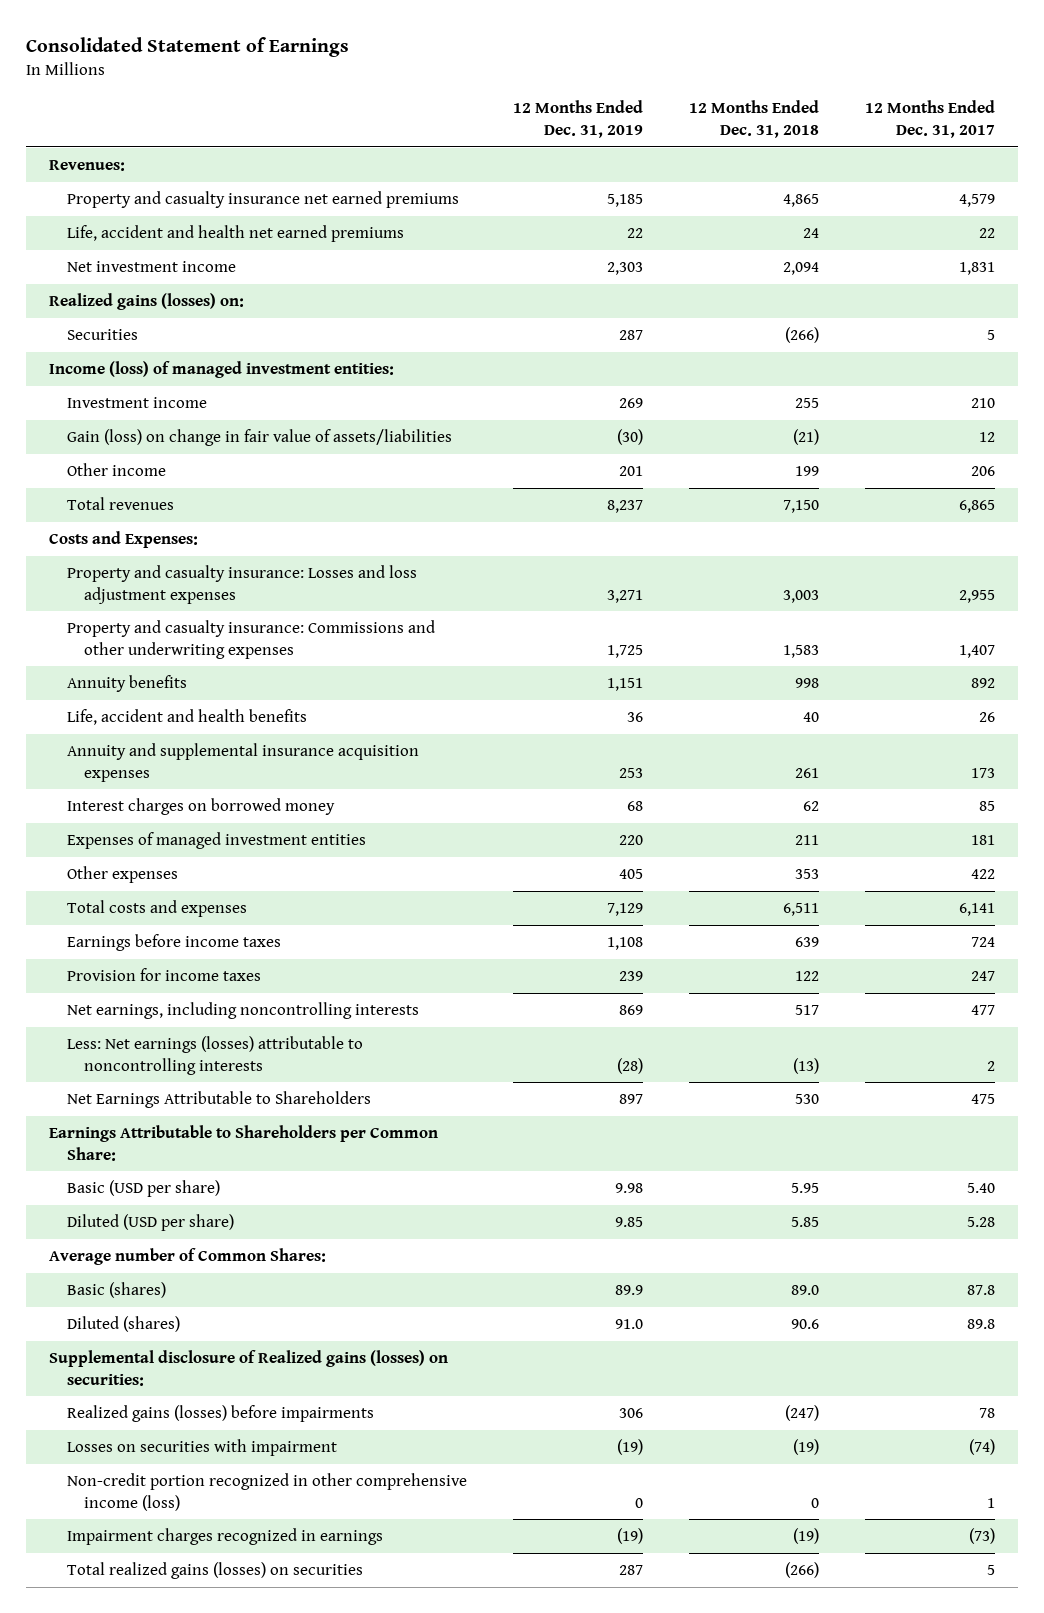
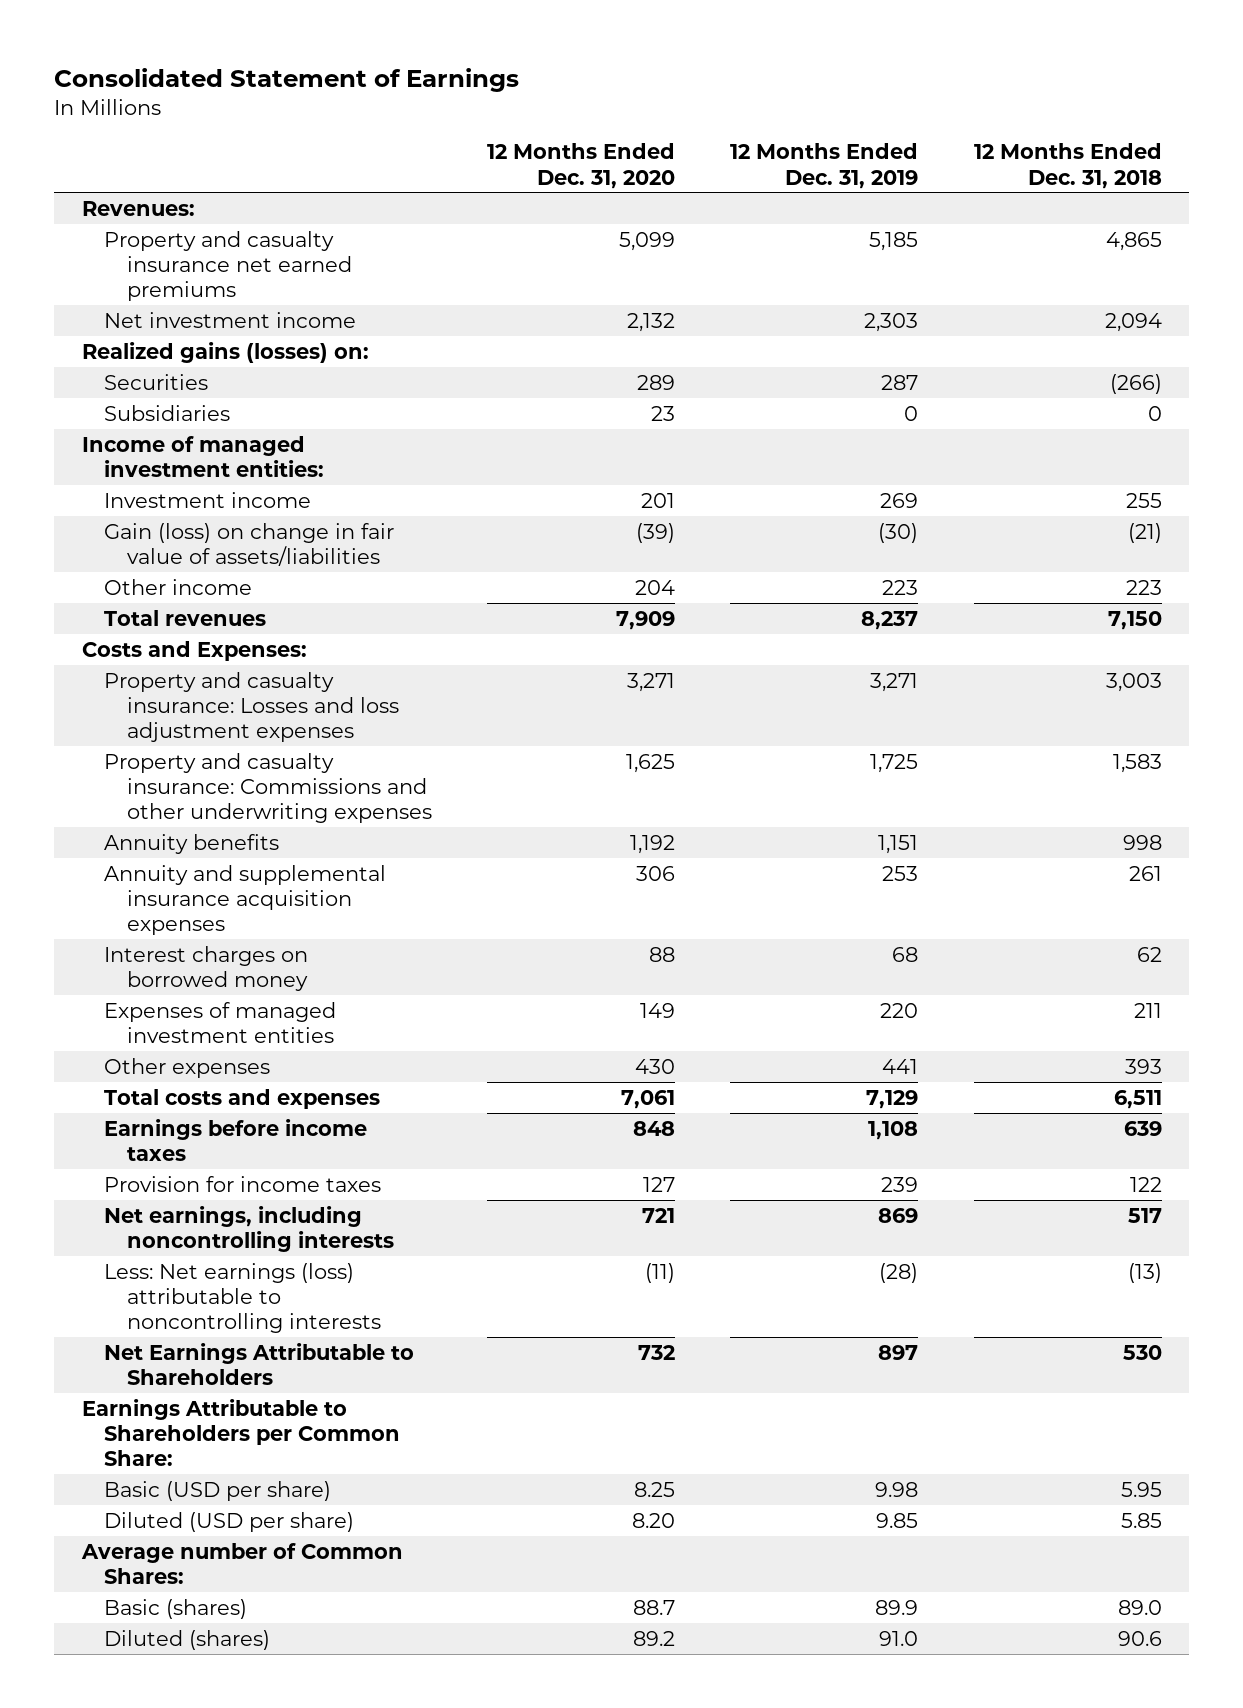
[865,100,996,139] 12 Months Ended Dec. 31, 2017 -> none
none -> [487,143,676,189] 12 Months Ended Dec. 31, 2020
[66,225,404,243] Life, accident and health net earned premiums -> none
none -> [104,404,231,421] Subsidiaries
[48,361,394,379] Income (loss) of managed investment entities: -> [81,435,325,477] Income of managed investment entities:
[618,466,643,477] 201 -> [882,579,919,595] 223
[794,466,819,477] 199 -> [1125,579,1162,595] 223
[66,709,307,726] Life, accident and health benefits -> none
[618,869,643,880] 405 -> [882,1058,919,1074] 441
[794,869,819,880] 353 -> [1124,1058,1162,1074] 393
[66,1036,363,1075] Less: Net earnings (losses) attributable to noncontrolling interests -> [104,1262,382,1334] Less: Net earnings (loss) attributable to noncontrolling interests
[48,1350,448,1386] Supplemental disclosure of Realized gains (losses) on securities: -> none
[66,1405,374,1423] Realized gains (losses) before impairments -> none
[66,1439,337,1457] Losses on securities with impairment -> none
[66,1473,467,1511] Non-credit portion recognized in other comprehensive income (loss) -> none
[66,1528,383,1546] Impairment charges recognized in earnings -> none
[66,1562,363,1580] Total realized gains (losses) on securities -> none

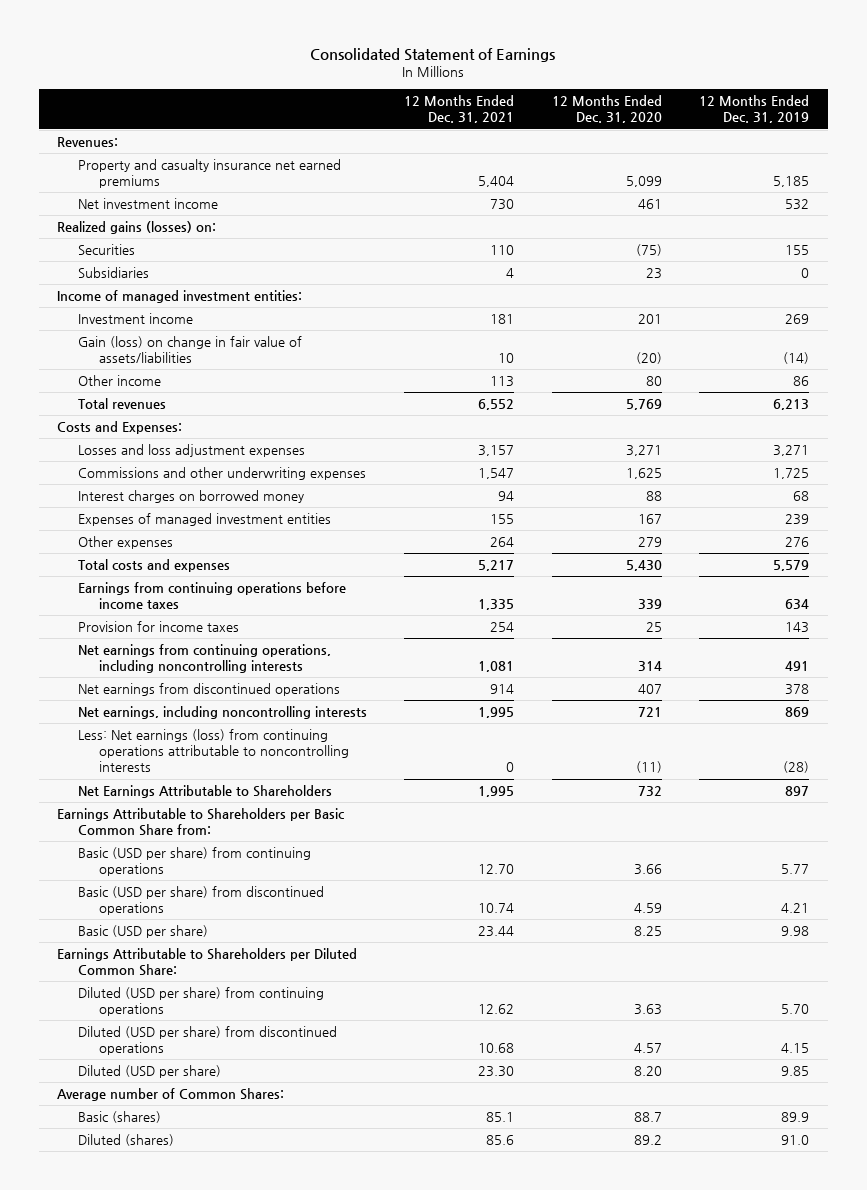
[973,143,1162,189] 12 Months Ended Dec. 31, 2018 -> none
none -> [404,95,515,124] 12 Months Ended Dec. 31, 2021
[627,312,676,332] 2,132 -> [637,199,662,210] 461
[864,312,919,332] 2,303 -> [785,199,810,211] 532
[637,374,676,390] 289 -> [635,244,662,257] (75)
[881,374,919,390] 287 -> [785,245,810,256] 155
[636,522,676,543] (39) -> [635,352,662,365] (20)
[878,522,919,543] (30) -> [783,352,810,365] (14)
[635,579,676,595] 204 -> [645,376,662,387] 80
[882,579,919,595] 223 -> [793,376,810,387] 86
[616,610,676,630] 7,909 -> [625,399,662,411] 5,769
[861,610,919,630] 8,237 -> [773,399,810,411] 6,213
[104,833,280,854] Annuity benefits -> none
[104,864,387,936] Annuity and supplemental insurance acquisition expenses -> none
[104,671,400,743] Property and casualty insurance: Losses and loss adjustment expenses -> [77,444,305,458] Losses and loss adjustment expenses
[104,752,433,824] Property and casualty insurance: Commissions and other underwriting expenses -> [77,467,366,481] Commissions and other underwriting expenses
[640,1002,676,1018] 149 -> [637,514,662,525] 167
[880,1002,919,1018] 220 -> [785,514,810,526] 239
[635,1058,676,1074] 430 -> [637,537,662,548] 279
[882,1058,919,1074] 441 -> [785,537,810,548] 276
[621,1089,676,1109] 7,061 -> [625,560,662,572] 5,430
[866,1089,919,1109] 7,129 -> [773,560,810,572] 5,579
[104,1118,368,1161] Earnings before income taxes -> [77,582,346,610] Earnings from continuing operations before income taxes
[633,1120,676,1136] 848 -> [637,599,662,610] 339
[868,1120,919,1140] 1,108 -> [785,599,810,610] 634
[643,1176,676,1192] 127 -> [645,622,662,633] 25
[881,1176,919,1192] 239 -> [785,622,810,634] 143
none -> [77,644,331,674] Net earnings from continuing operations, including noncontrolling interests
none -> [77,683,340,697] Net earnings from discontinued operations
[104,1262,382,1334] Less: Net earnings (loss) attributable to noncontrolling interests -> [77,729,349,773] Less: Net earnings (loss) from continuing operations attributable to noncontrolling interests
[81,1398,401,1467] Earnings Attributable to Shareholders per Common Share: -> [57,808,345,837] Earnings Attributable to Shareholders per Basic Common Share from:
none -> [77,847,311,877] Basic (USD per share) from continuing operations
none -> [77,886,324,916] Basic (USD per share) from discontinued operations
none -> [57,948,358,977] Earnings Attributable to Shareholders per Diluted Common Share:
none -> [77,987,324,1017] Diluted (USD per share) from continuing operations
none -> [77,1026,337,1056] Diluted (USD per share) from discontinued operations

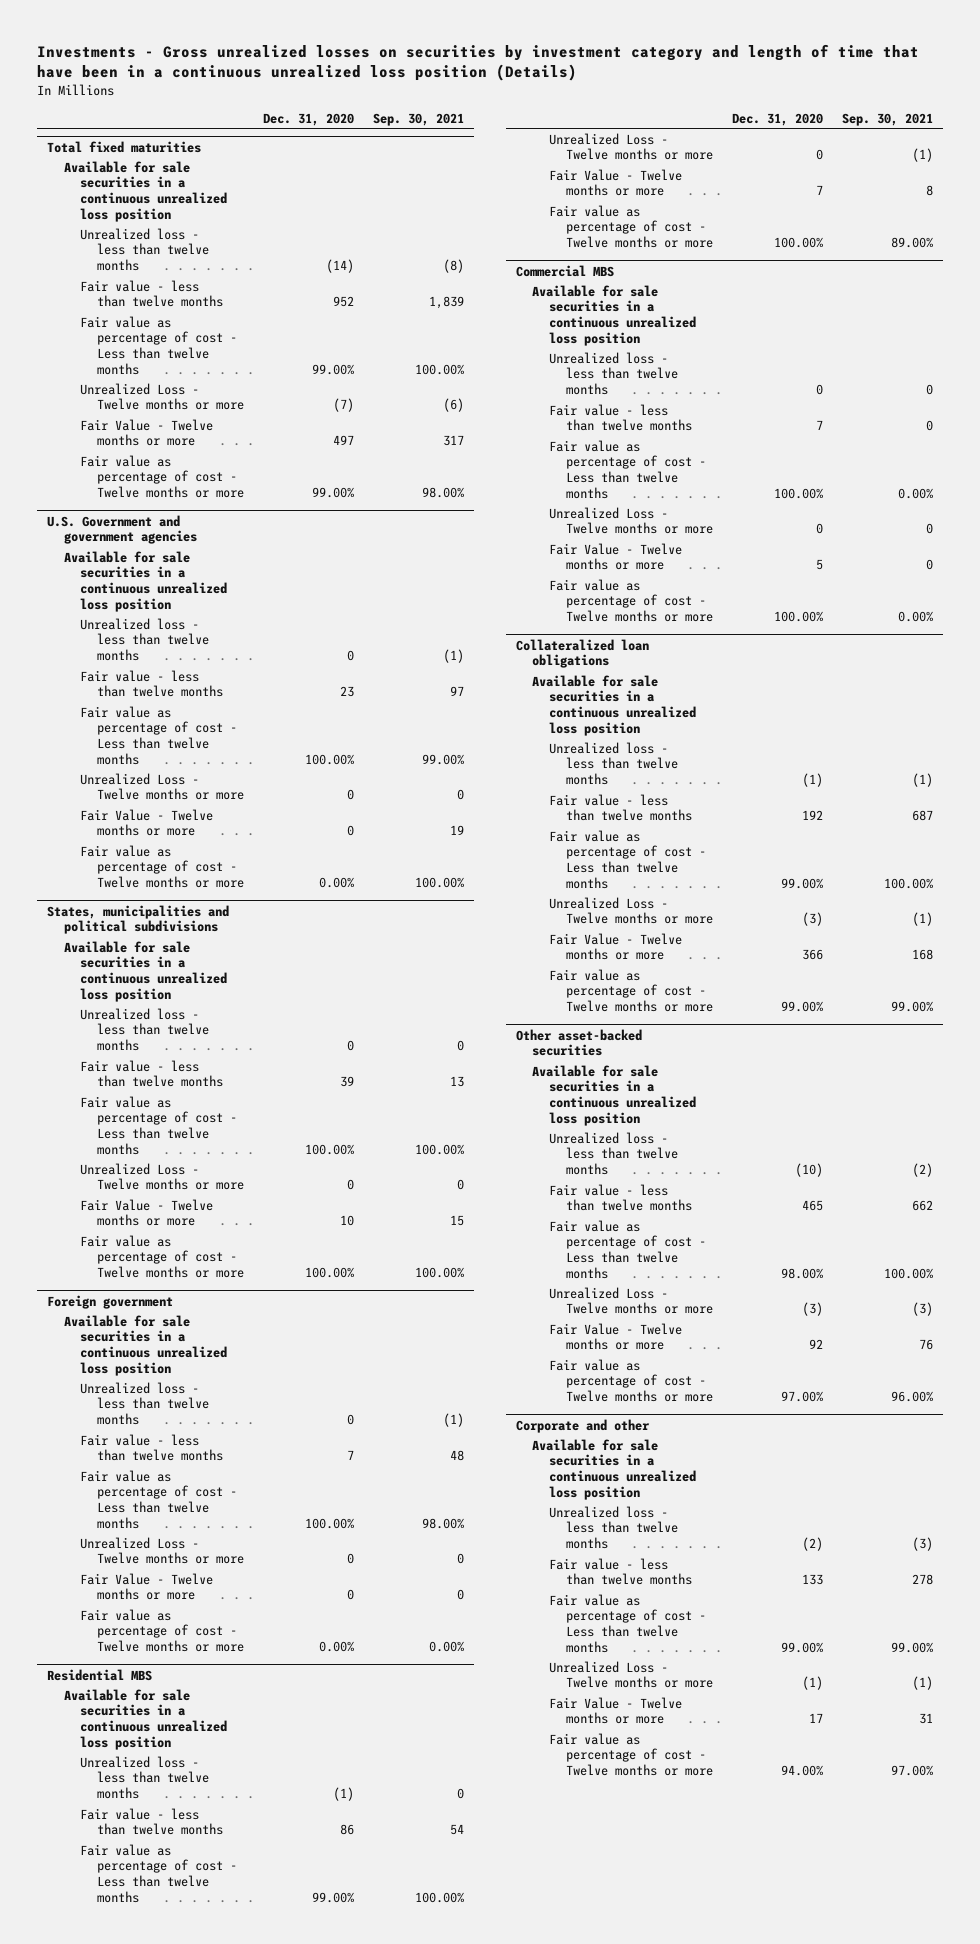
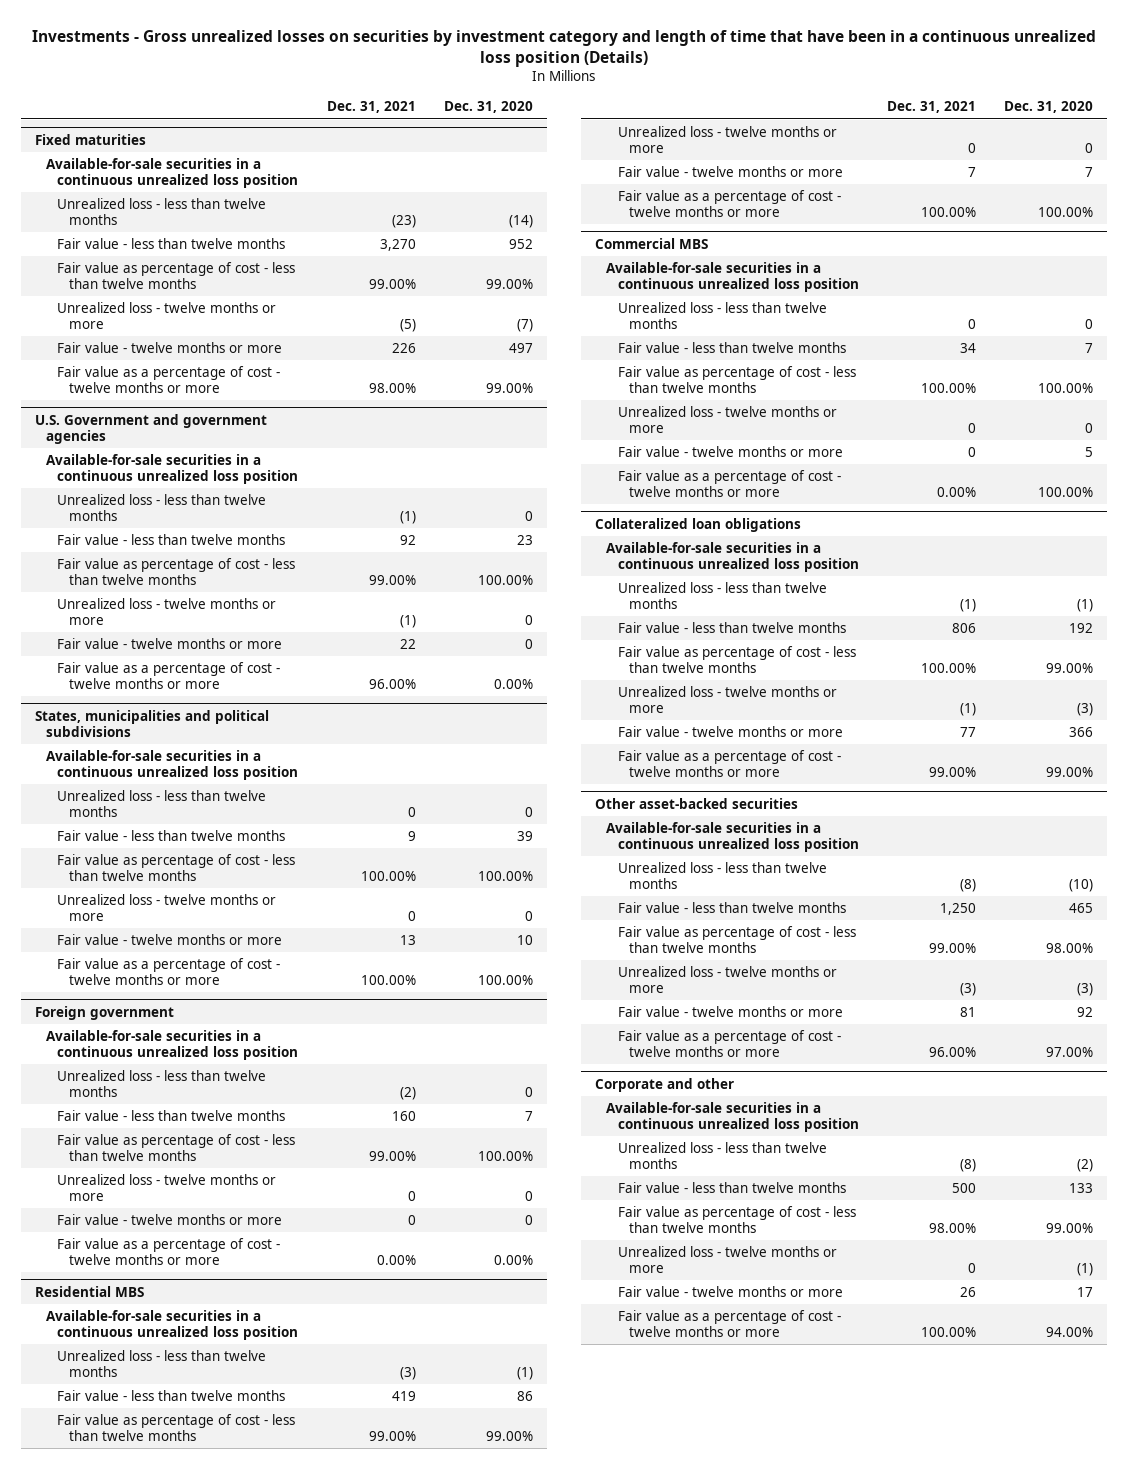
[373,112,465,126] Sep. 30, 2021 -> none
none -> [326,101,416,114] Dec. 31, 2021
[46,140,201,153] Total fixed maturities -> [35,133,147,145] Fixed maturities
[63,160,228,222] Available for sale securities in a continuous unrealized loss position -> [46,158,299,188] Available-for-sale securities in a continuous unrealized loss position
[80,315,238,375] Fair value as percentage of cost - Less than twelve months -> [57,262,296,289] Fair value as percentage of cost - less than twelve months
[80,382,245,411] Unrealized Loss - Twelve months or more -> [57,302,277,329] Unrealized loss - twelve months or more
[80,418,214,447] Fair Value - Twelve months or more -> [57,342,283,354] Fair value - twelve months or more
[80,454,245,498] Fair value as percentage of cost - Twelve months or more -> [57,366,281,393] Fair value as a percentage of cost - twelve months or more
[63,550,228,612] Available for sale securities in a continuous unrealized loss position -> [46,454,299,484] Available-for-sale securities in a continuous unrealized loss position
[80,705,238,765] Fair value as percentage of cost - Less than twelve months -> [57,558,296,585] Fair value as percentage of cost - less than twelve months
[80,772,245,801] Unrealized Loss - Twelve months or more -> [57,598,277,625] Unrealized loss - twelve months or more
[80,808,214,837] Fair Value - Twelve months or more -> [57,638,283,650] Fair value - twelve months or more
[80,844,245,888] Fair value as percentage of cost - Twelve months or more -> [57,662,281,689] Fair value as a percentage of cost - twelve months or more
[63,940,228,1002] Available for sale securities in a continuous unrealized loss position -> [46,750,299,780] Available-for-sale securities in a continuous unrealized loss position
[80,1095,238,1155] Fair value as percentage of cost - Less than twelve months -> [57,854,296,881] Fair value as percentage of cost - less than twelve months
[80,1162,245,1191] Unrealized Loss - Twelve months or more -> [57,894,277,921] Unrealized loss - twelve months or more
[80,1198,214,1227] Fair Value - Twelve months or more -> [57,934,283,946] Fair value - twelve months or more
[80,1234,245,1278] Fair value as percentage of cost - Twelve months or more -> [57,958,281,985] Fair value as a percentage of cost - twelve months or more
[63,1314,228,1376] Available for sale securities in a continuous unrealized loss position -> [46,1030,299,1060] Available-for-sale securities in a continuous unrealized loss position
[80,1469,238,1529] Fair value as percentage of cost - Less than twelve months -> [57,1134,296,1161] Fair value as percentage of cost - less than twelve months
[80,1536,245,1565] Unrealized Loss - Twelve months or more -> [57,1174,277,1201] Unrealized loss - twelve months or more
[80,1572,214,1601] Fair Value - Twelve months or more -> [57,1214,283,1226] Fair value - twelve months or more
[80,1608,245,1652] Fair value as percentage of cost - Twelve months or more -> [57,1238,281,1265] Fair value as a percentage of cost - twelve months or more
[63,1688,228,1750] Available for sale securities in a continuous unrealized loss position -> [46,1310,299,1340] Available-for-sale securities in a continuous unrealized loss position
[80,1843,238,1903] Fair value as percentage of cost - Less than twelve months -> [57,1414,296,1441] Fair value as percentage of cost - less than twelve months
[549,132,713,161] Unrealized Loss - Twelve months or more -> [617,126,837,153] Unrealized loss - twelve months or more
[549,168,683,197] Fair Value - Twelve months or more -> [617,166,843,178] Fair value - twelve months or more
[549,204,713,248] Fair value as percentage of cost - Twelve months or more -> [617,190,841,217] Fair value as a percentage of cost - twelve months or more
[532,284,697,346] Available for sale securities in a continuous unrealized loss position -> [606,262,859,292] Available-for-sale securities in a continuous unrealized loss position
[549,439,706,499] Fair value as percentage of cost - Less than twelve months -> [617,366,856,393] Fair value as percentage of cost - less than twelve months
[549,506,713,535] Unrealized Loss - Twelve months or more -> [617,406,837,433] Unrealized loss - twelve months or more
[549,542,683,571] Fair Value - Twelve months or more -> [617,446,843,458] Fair value - twelve months or more
[549,578,713,622] Fair value as percentage of cost - Twelve months or more -> [617,470,841,497] Fair value as a percentage of cost - twelve months or more
[532,674,697,736] Available for sale securities in a continuous unrealized loss position -> [606,542,859,572] Available-for-sale securities in a continuous unrealized loss position
[549,829,706,889] Fair value as percentage of cost - Less than twelve months -> [617,646,856,673] Fair value as percentage of cost - less than twelve months
[549,896,713,925] Unrealized Loss - Twelve months or more -> [617,686,837,713] Unrealized loss - twelve months or more
[549,932,683,961] Fair Value - Twelve months or more -> [617,726,843,738] Fair value - twelve months or more
[549,968,713,1012] Fair value as percentage of cost - Twelve months or more -> [617,750,841,777] Fair value as a percentage of cost - twelve months or more
[532,1064,697,1126] Available for sale securities in a continuous unrealized loss position -> [606,822,859,852] Available-for-sale securities in a continuous unrealized loss position
[549,1219,706,1279] Fair value as percentage of cost - Less than twelve months -> [617,926,856,953] Fair value as percentage of cost - less than twelve months
[549,1286,713,1315] Unrealized Loss - Twelve months or more -> [617,966,837,993] Unrealized loss - twelve months or more
[549,1322,683,1351] Fair Value - Twelve months or more -> [617,1006,843,1018] Fair value - twelve months or more
[549,1358,713,1402] Fair value as percentage of cost - Twelve months or more -> [617,1030,841,1057] Fair value as a percentage of cost - twelve months or more
[532,1438,697,1500] Available for sale securities in a continuous unrealized loss position -> [606,1102,859,1132] Available-for-sale securities in a continuous unrealized loss position
[549,1593,706,1653] Fair value as percentage of cost - Less than twelve months -> [617,1206,856,1233] Fair value as percentage of cost - less than twelve months
[549,1660,713,1689] Unrealized Loss - Twelve months or more -> [617,1246,837,1273] Unrealized loss - twelve months or more
[549,1696,683,1725] Fair Value - Twelve months or more -> [617,1286,843,1298] Fair value - twelve months or more
[549,1732,713,1776] Fair value as percentage of cost - Twelve months or more -> [617,1310,841,1337] Fair value as a percentage of cost - twelve months or more

